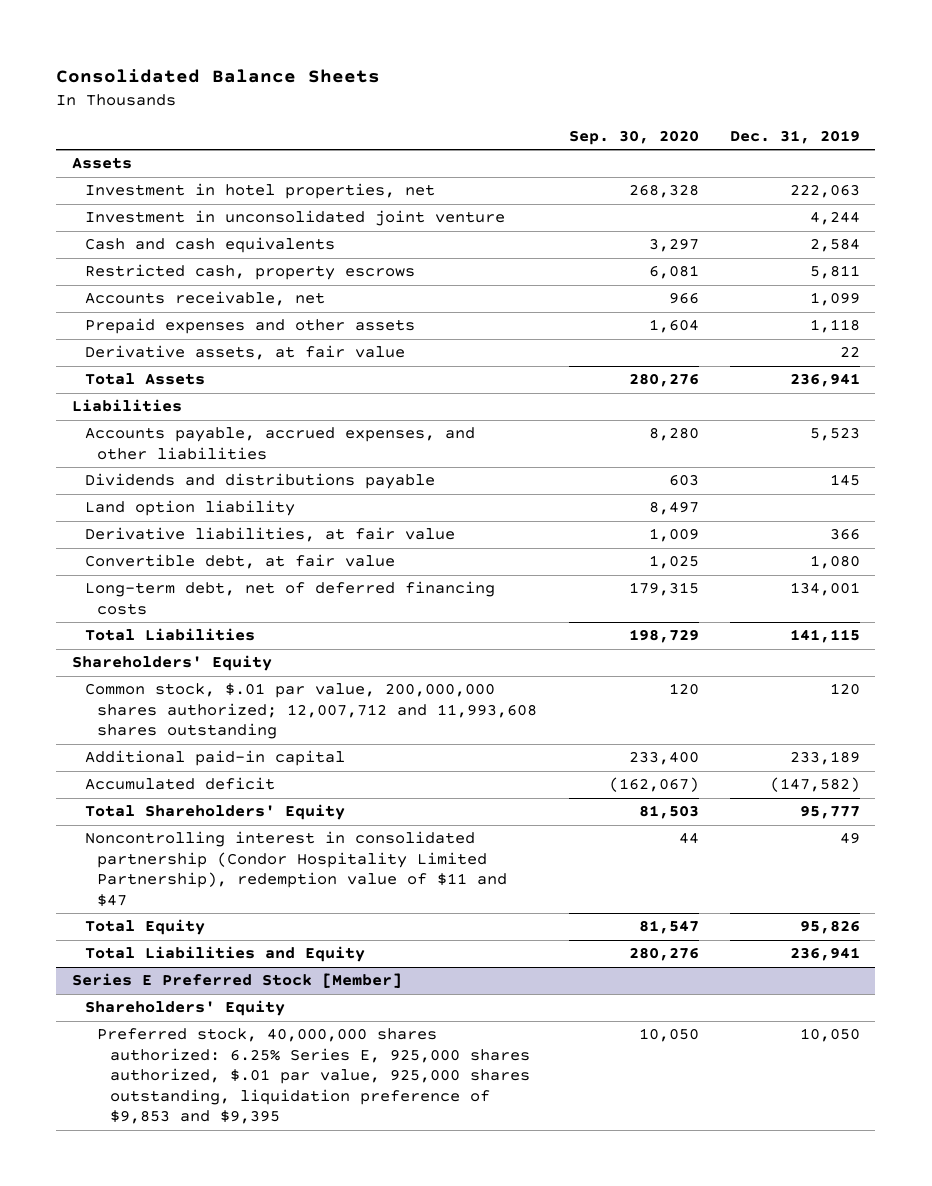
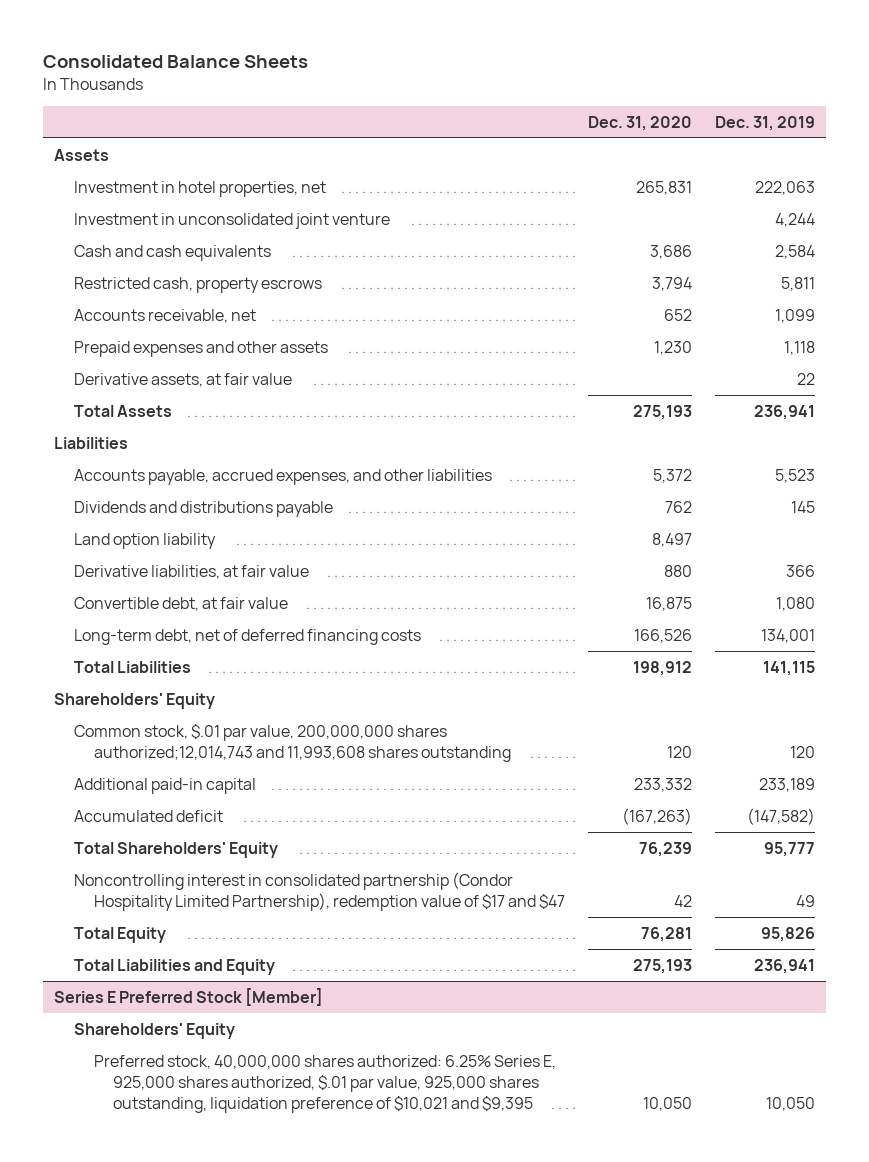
[568,129,699,145] Sep. 30, 2020 -> none
none -> [587,115,692,131] Dec. 31, 2020
[84,683,538,740] Common stock, $.01 par value, 200,000,000 shares authorized; 12,007,712 and 11,993,608 shares outstanding -> [73,723,511,762] Common stock, $.01 par value, 200,000,000 shares authorized;12,014,743 and 11,993,608 shares outstanding
[84,831,508,907] Noncontrolling interest in consolidated partnership (Condor Hospitality Limited Partnership), redemption value of $11 and $47 -> [73,871,565,911] Noncontrolling interest in consolidated partnership (Condor Hospitality Limited Partnership), redemption value of $17 and $47
[97,1028,531,1125] Preferred stock, 40,000,000 shares authorized: 6.25% Series E, 925,000 shares authorized, $.01 par value, 925,000 shares outstanding, liquidation preference of $9,853 and $9,395 -> [93,1054,556,1113] Preferred stock, 40,000,000 shares authorized: 6.25% Series E, 925,000 shares authorized, $.01 par value, 925,000 shares outstanding, liquidation preference of $10,021 and $9,395

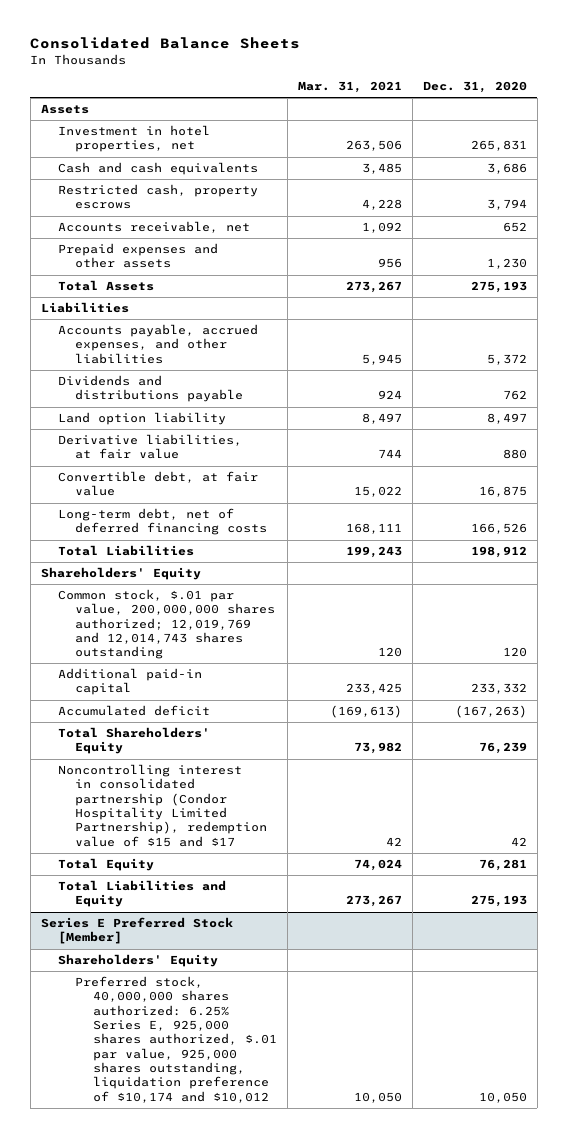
[714,115,815,131] Dec. 31, 2019 -> none
none -> [297,81,402,94] Mar. 31, 2021
[73,212,390,229] Investment in unconsolidated joint venture -> none
[73,372,292,387] Derivative assets, at fair value -> none
[73,723,511,762] Common stock, $.01 par value, 200,000,000 shares authorized;12,014,743 and 11,993,608 shares outstanding -> [57,589,276,660] Common stock, $.01 par value, 200,000,000 shares authorized; 12,019,769 and 12,014,743 shares outstanding
[73,871,565,911] Noncontrolling interest in consolidated partnership (Condor Hospitality Limited Partnership), redemption value of $17 and $47 -> [57,764,268,847] Noncontrolling interest in consolidated partnership (Condor Hospitality Limited Partnership), redemption value of $15 and $17
[93,1054,556,1113] Preferred stock, 40,000,000 shares authorized: 6.25% Series E, 925,000 shares authorized, $.01 par value, 925,000 shares outstanding, liquidation preference of $10,021 and $9,395 -> [75,976,277,1103] Preferred stock, 40,000,000 shares authorized: 6.25% Series E, 925,000 shares authorized, $.01 par value, 925,000 shares outstanding, liquidation preference of $10,174 and $10,012

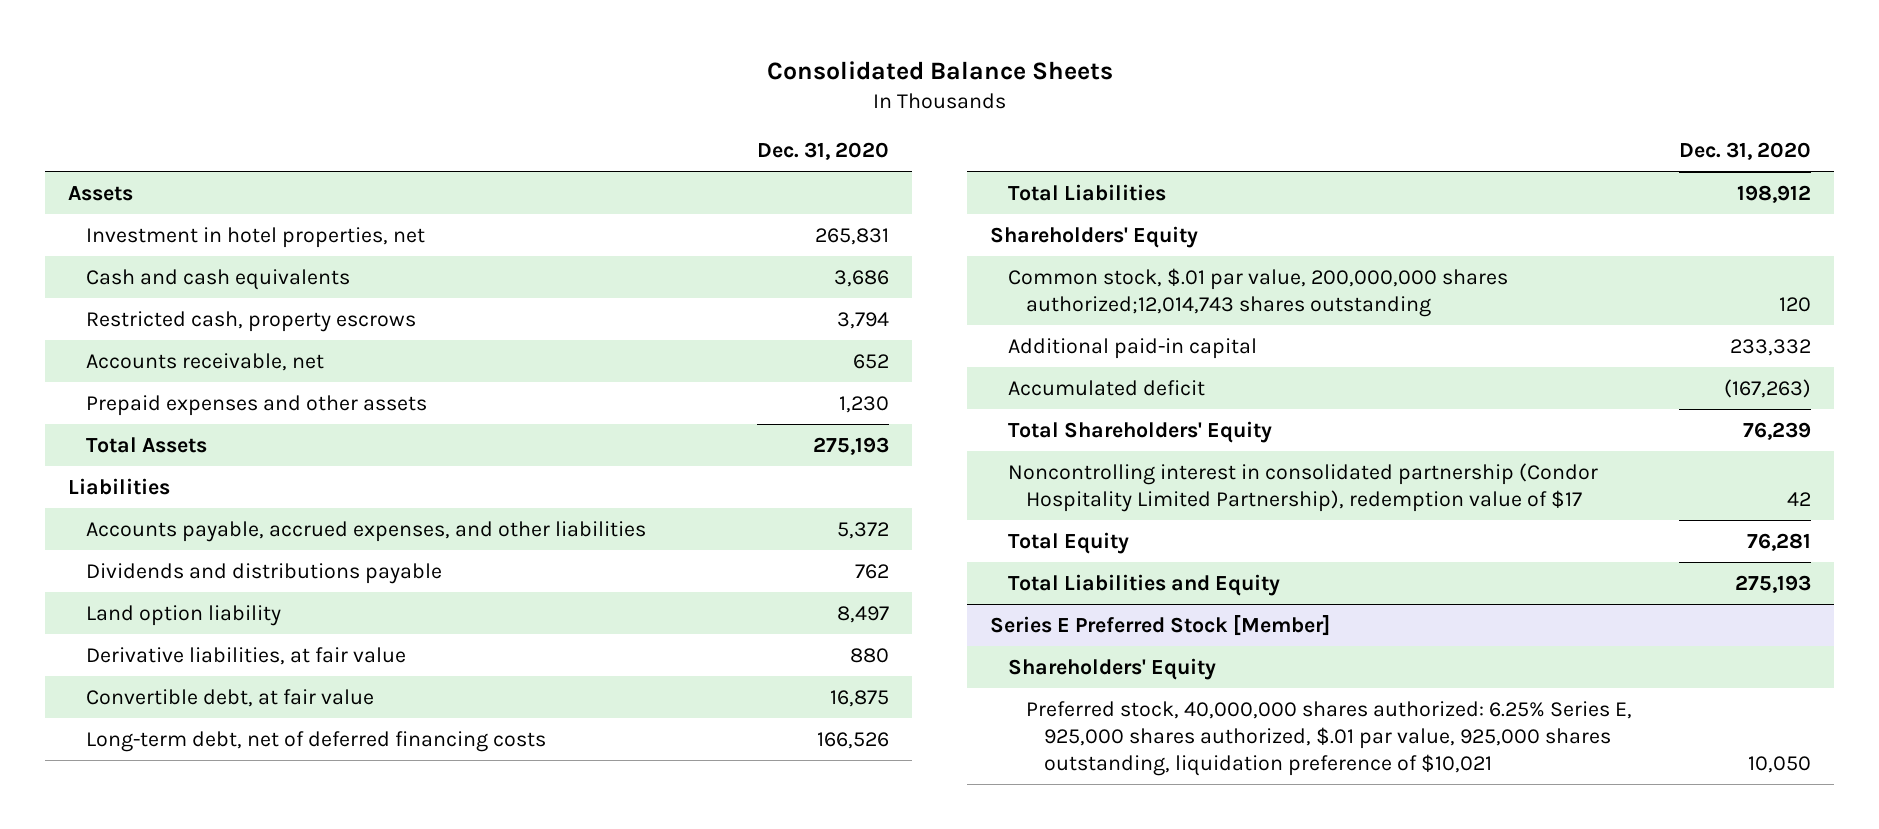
[297,81,402,94] Mar. 31, 2021 -> none
[57,589,276,660] Common stock, $.01 par value, 200,000,000 shares authorized; 12,019,769 and 12,014,743 shares outstanding -> [1008,267,1509,317] Common stock, $.01 par value, 200,000,000 shares authorized;12,014,743 shares outstanding
[57,764,268,847] Noncontrolling interest in consolidated partnership (Condor Hospitality Limited Partnership), redemption value of $15 and $17 -> [1008,462,1599,512] Noncontrolling interest in consolidated partnership (Condor Hospitality Limited Partnership), redemption value of $17
[75,976,277,1103] Preferred stock, 40,000,000 shares authorized: 6.25% Series E, 925,000 shares authorized, $.01 par value, 925,000 shares outstanding, liquidation preference of $10,174 and $10,012 -> [1026,700,1633,776] Preferred stock, 40,000,000 shares authorized: 6.25% Series E, 925,000 shares authorized, $.01 par value, 925,000 shares outstanding, liquidation preference of $10,021

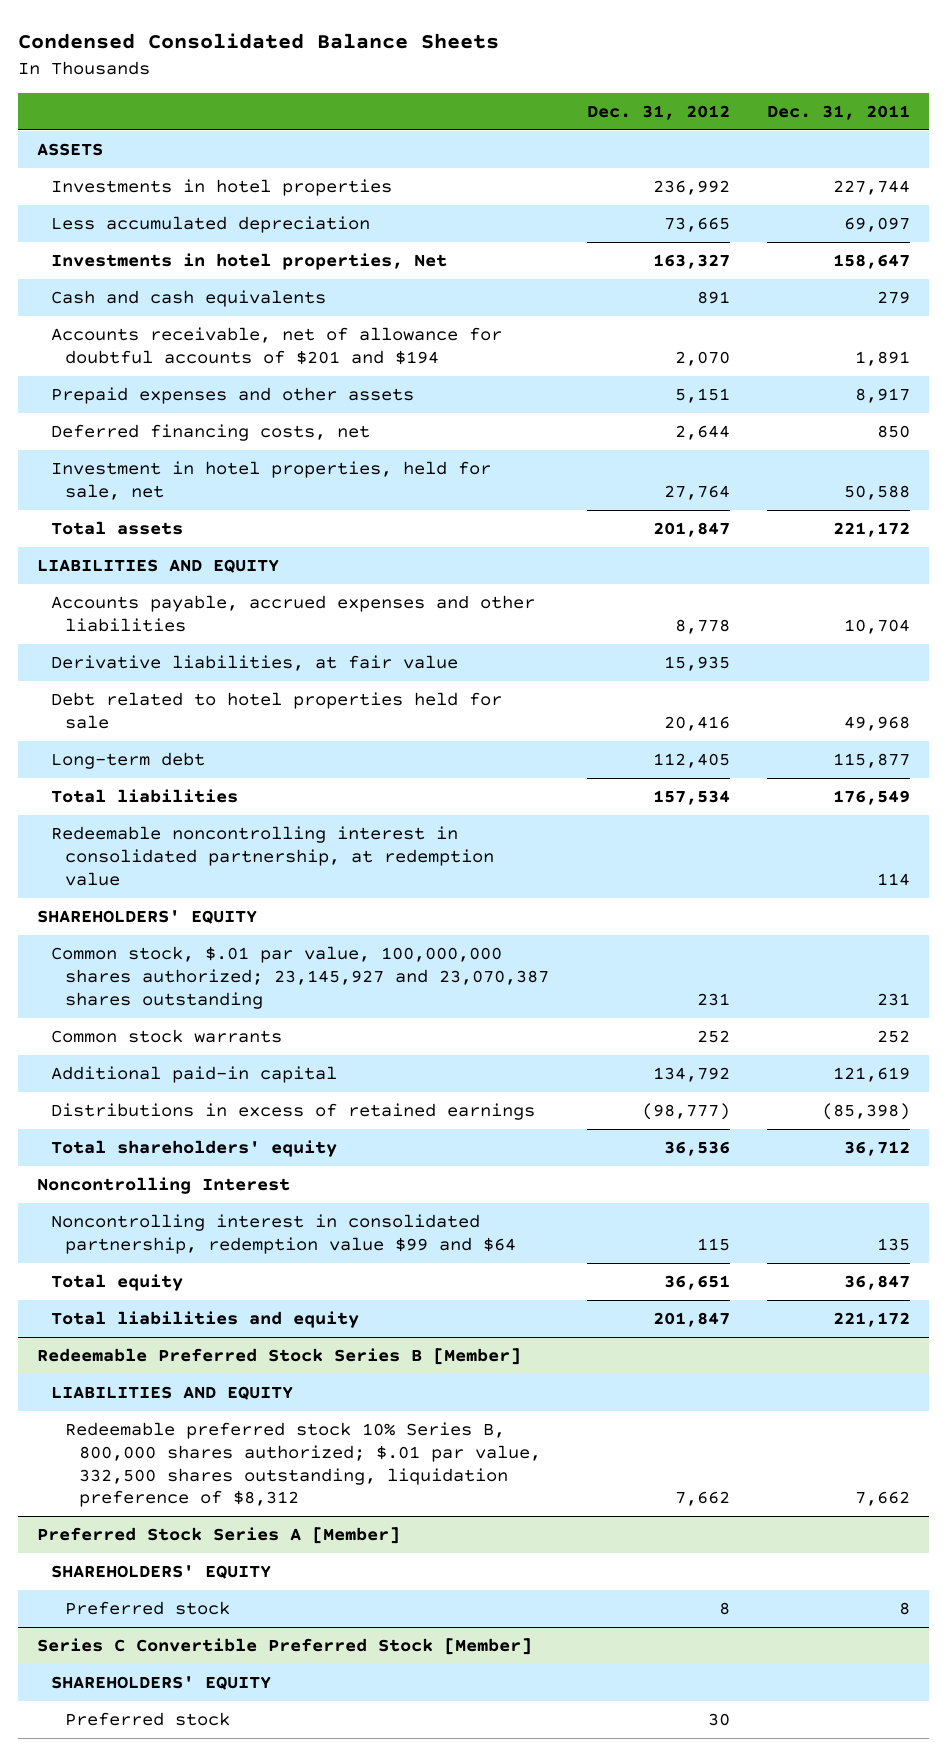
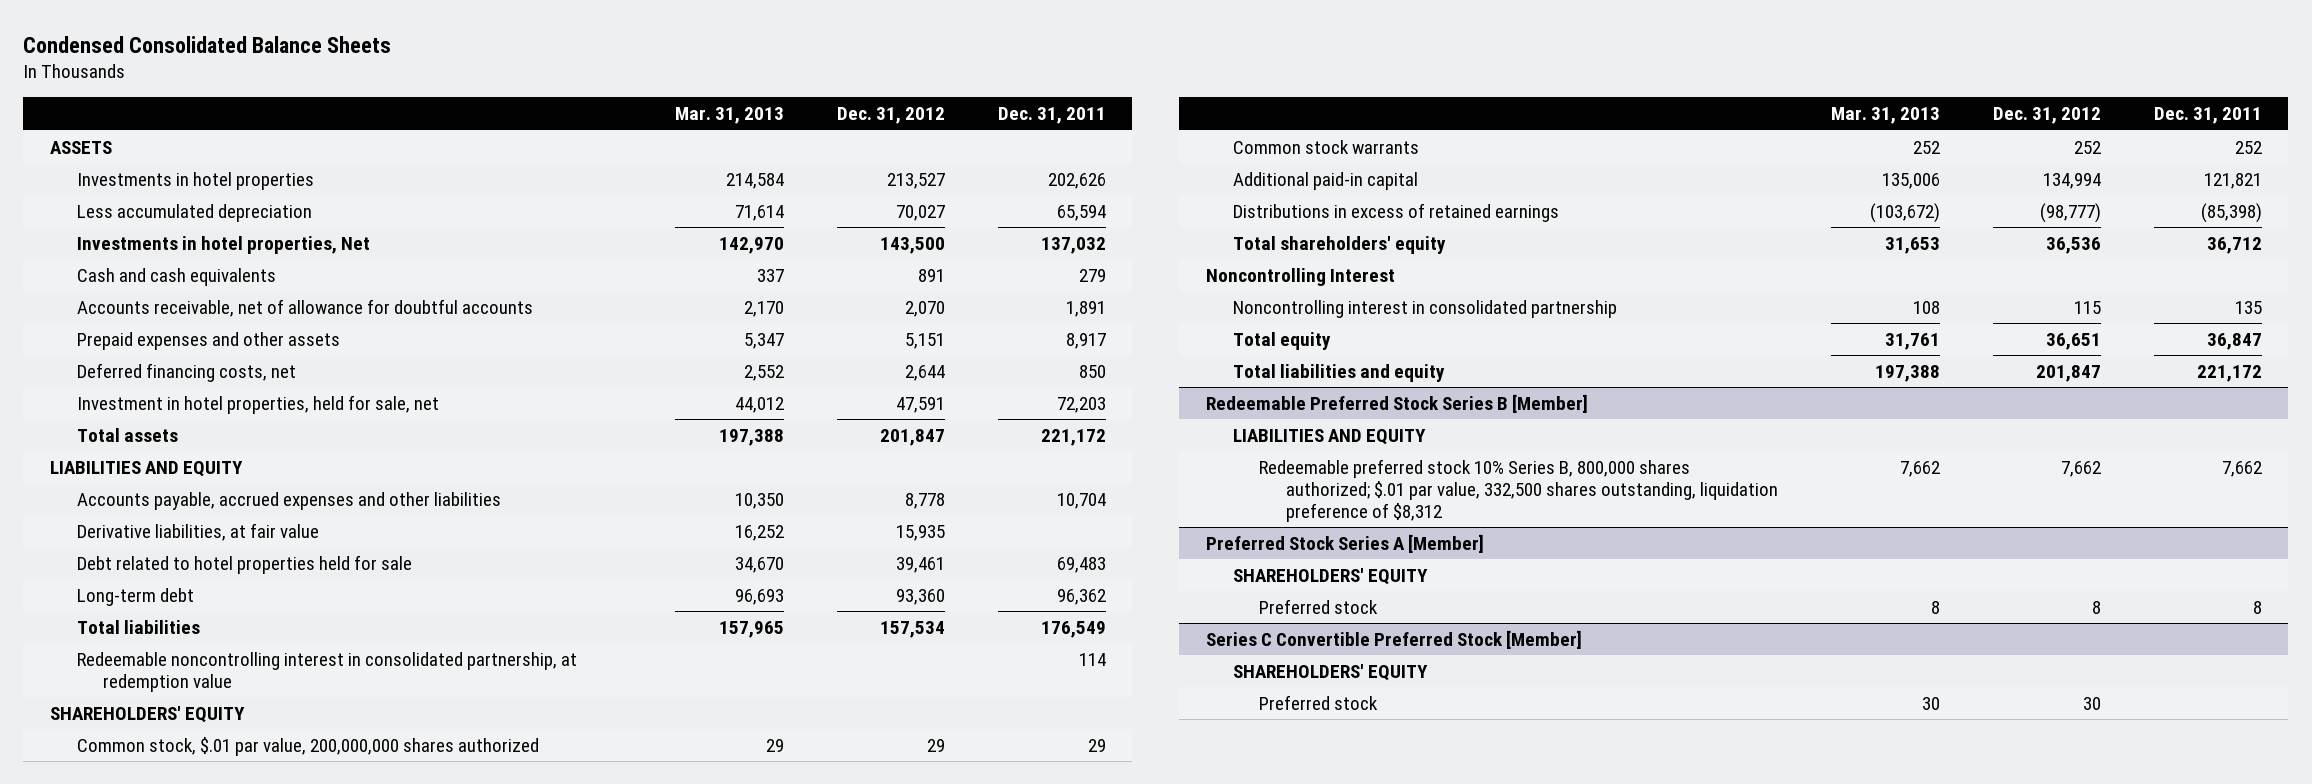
none -> [674,107,784,125] Mar. 31, 2013
[652,180,730,196] 236,992 -> [886,172,945,189] 213,527
[833,180,911,196] 227,744 -> [1047,172,1106,189] 202,626
[663,217,730,233] 73,665 -> [895,204,945,221] 70,027
[844,217,911,233] 69,097 -> [1056,204,1106,221] 65,594
[652,254,730,270] 163,327 -> [879,236,945,254] 143,500
[833,254,911,270] 158,647 -> [1040,236,1106,254] 137,032
[51,327,503,365] Accounts receivable, net of allowance for doubtful accounts of $201 and $194 -> [76,298,533,317] Accounts receivable, net of allowance for doubtful accounts
[663,484,730,500] 27,764 -> [895,396,945,413] 47,591
[844,484,911,500] 50,588 -> [1056,396,1106,413] 72,203
[663,715,730,731] 20,416 -> [895,556,945,573] 39,461
[844,715,911,731] 49,968 -> [1056,556,1106,573] 69,483
[652,753,730,769] 112,405 -> [895,588,945,605] 93,360
[833,753,911,769] 115,877 -> [1056,588,1106,605] 96,362
[51,946,550,1009] Common stock, $.01 par value, 100,000,000 shares authorized; 23,145,927 and 23,070,387 shares outstanding -> [76,736,539,756] Common stock, $.01 par value, 200,000,000 shares authorized
[696,992,730,1006] 231 -> [926,738,945,752] 29
[877,992,911,1006] 231 -> [1087,738,1106,752] 29
[652,1067,730,1083] 134,792 -> [2042,172,2101,189] 134,994
[833,1067,911,1083] 121,619 -> [2203,172,2262,189] 121,821
[51,1214,517,1254] Noncontrolling interest in consolidated partnership, redemption value $99 and $64 -> [1232,299,1617,318] Noncontrolling interest in consolidated partnership

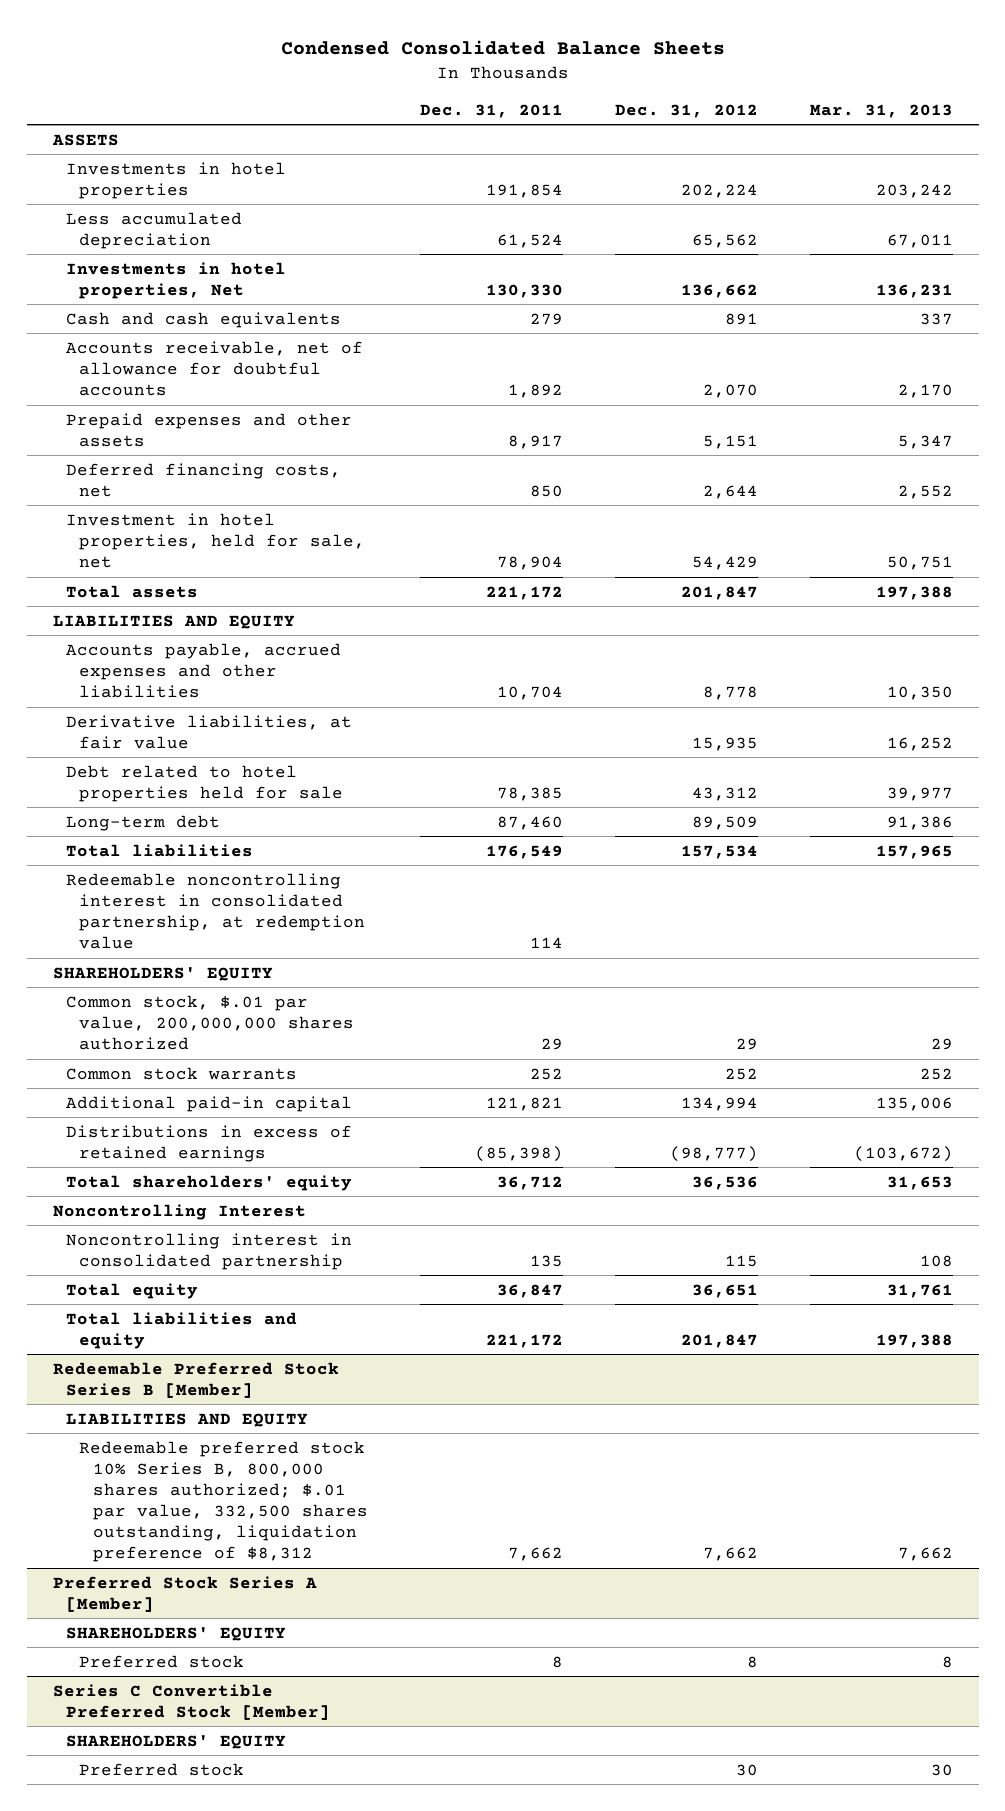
[725,172,784,189] 214,584 -> [875,183,953,198] 203,242
[886,172,945,189] 213,527 -> [680,183,758,198] 202,224
[1047,172,1106,189] 202,626 -> [485,183,563,198] 191,854
[734,204,784,221] 71,614 -> [886,233,953,248] 67,011
[895,204,945,221] 70,027 -> [691,233,758,248] 65,562
[1056,204,1106,221] 65,594 -> [496,233,563,248] 61,524
[718,236,784,254] 142,970 -> [875,283,953,298] 136,231
[879,236,945,254] 143,500 -> [680,283,758,298] 136,662
[1040,236,1106,254] 137,032 -> [485,283,563,298] 130,330
[1065,300,1106,317] 1,891 -> [507,384,563,399] 1,892
[734,396,784,413] 44,012 -> [886,556,953,571] 50,751
[895,396,945,413] 47,591 -> [691,556,758,571] 54,429
[1056,396,1106,413] 72,203 -> [496,556,563,571] 78,904
[734,556,784,573] 34,670 -> [886,786,953,801] 39,977
[895,556,945,573] 39,461 -> [691,786,758,801] 43,312
[1056,556,1106,573] 69,483 -> [496,786,563,801] 78,385
[734,588,784,605] 96,693 -> [886,815,953,830] 91,386
[895,588,945,605] 93,360 -> [691,815,758,830] 89,509
[1056,588,1106,605] 96,362 -> [496,815,563,830] 87,460

